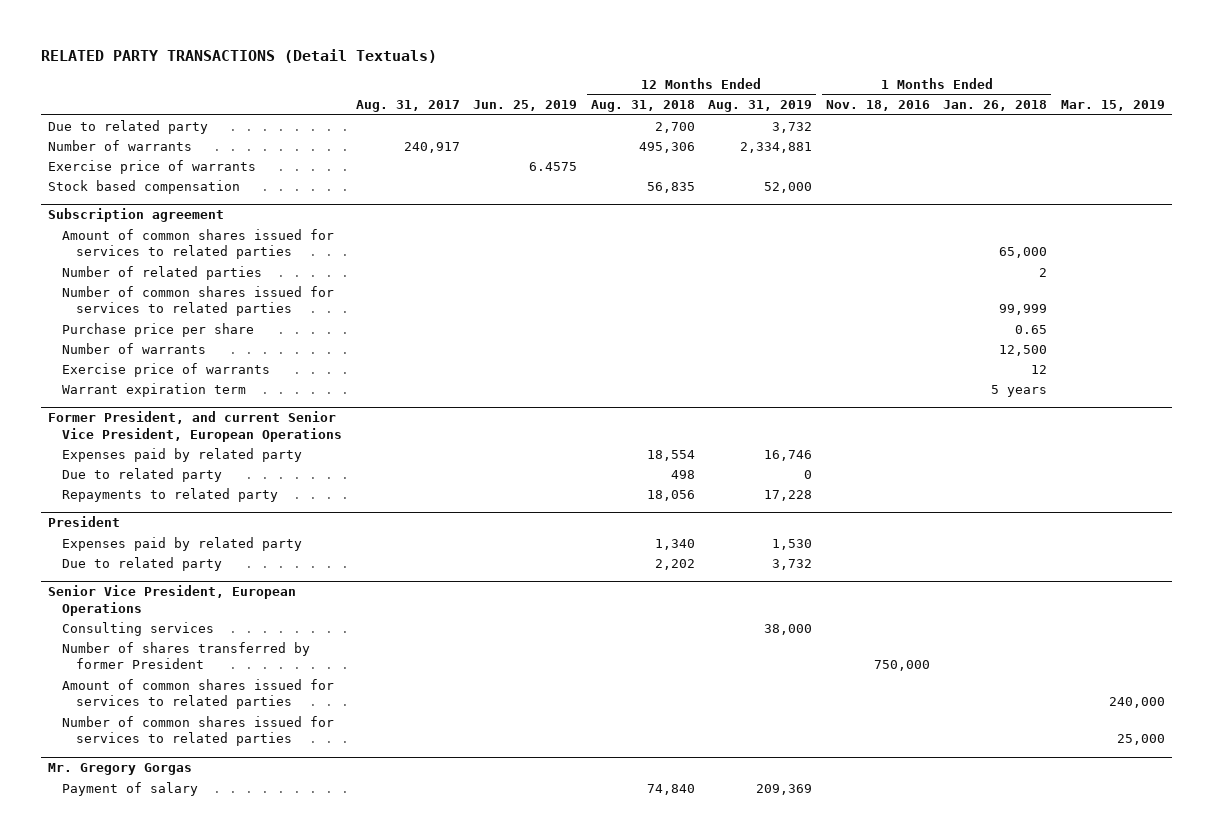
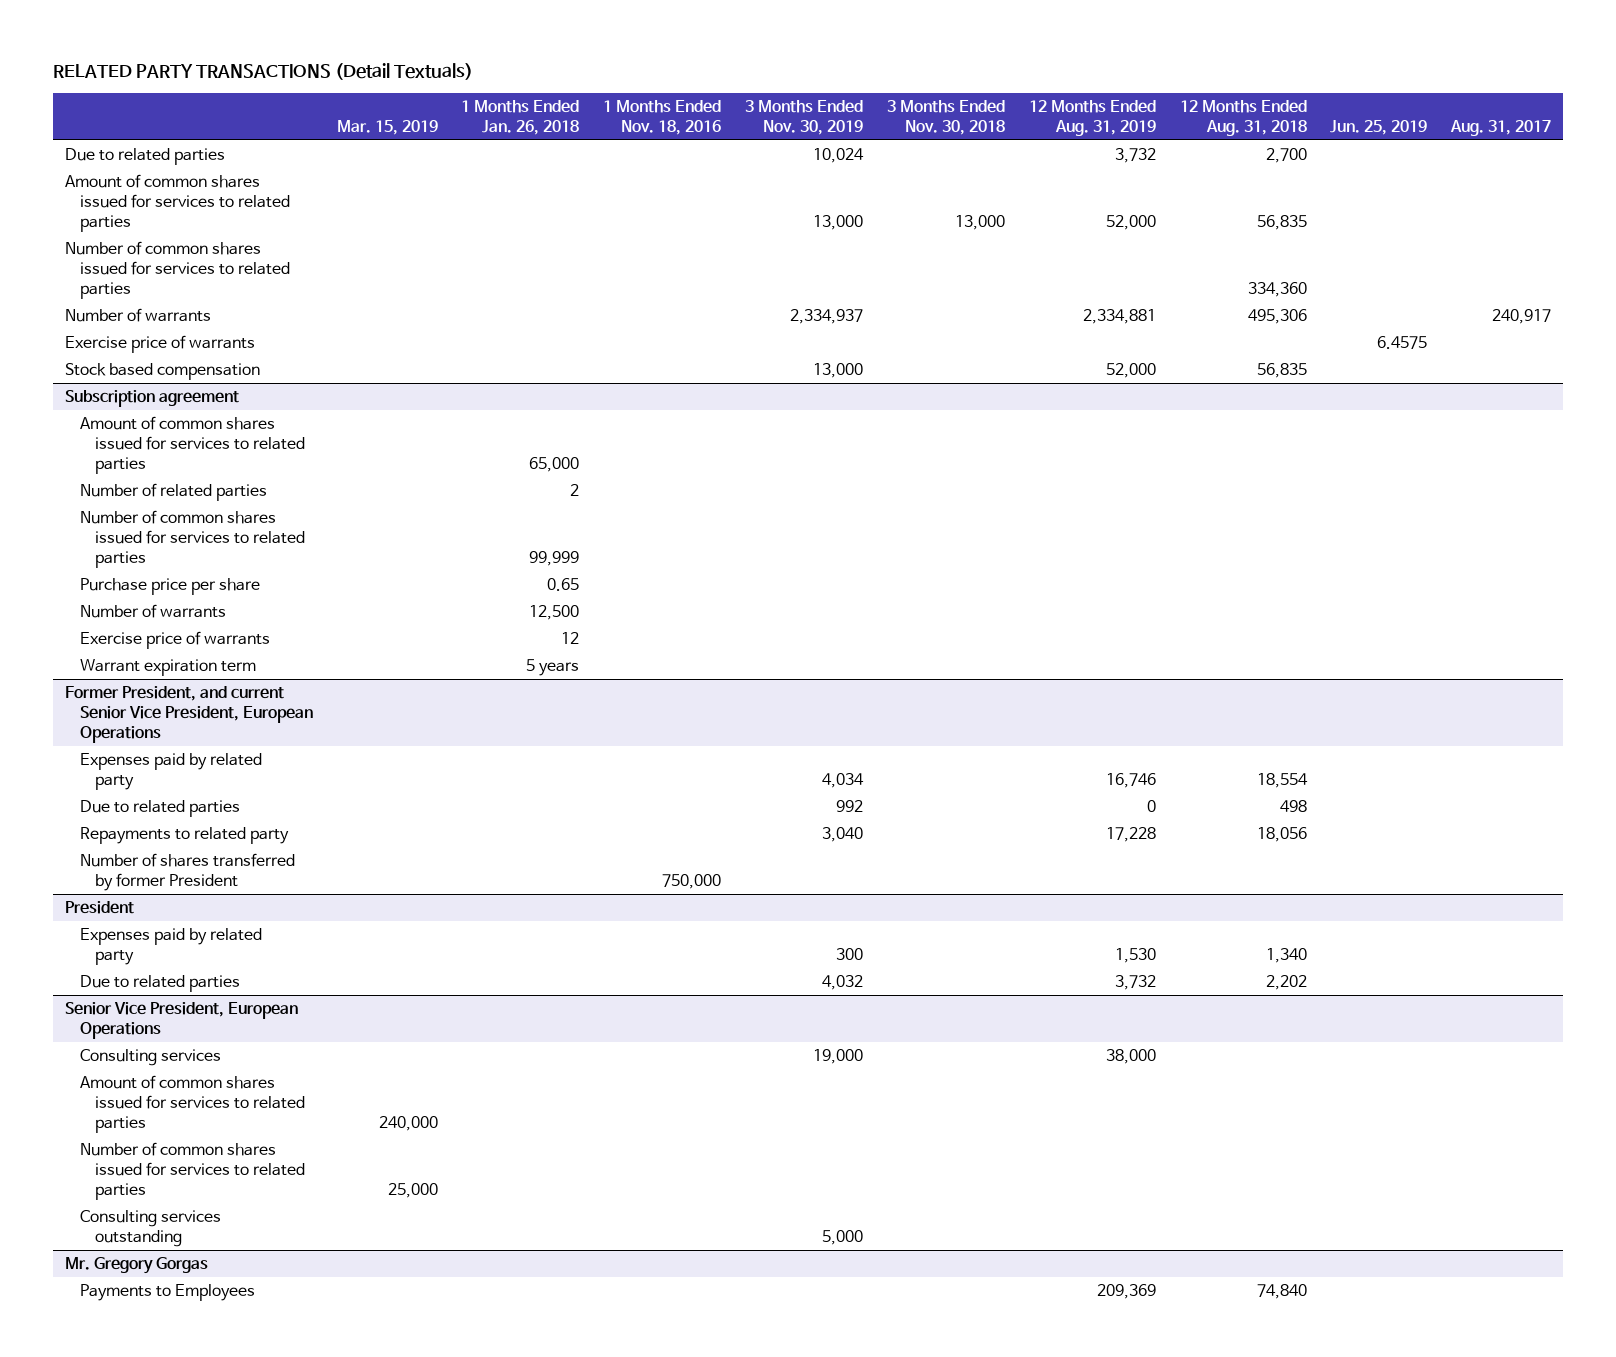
none -> [745,99,864,135] 3 Months Ended Nov. 30, 2019
none -> [886,99,1005,135] 3 Months Ended Nov. 30, 2018
[47,119,208,134] Due to related party -> [65,147,226,165] Due to related parties
none -> [65,173,290,232] Amount of common shares issued for services to related parties
none -> [65,240,290,299] Number of common shares issued for services to related parties
[61,467,222,482] Due to related party -> [79,799,240,817] Due to related parties
none -> [79,852,295,891] Number of shares transferred by former President
[61,556,222,571] Due to related party -> [79,974,240,992] Due to related parties
[61,641,310,670] Number of shares transferred by former President -> none
none -> [79,1209,221,1247] Consulting services outstanding
[61,781,198,796] Payment of salary -> [79,1283,255,1301] Payments to Employees

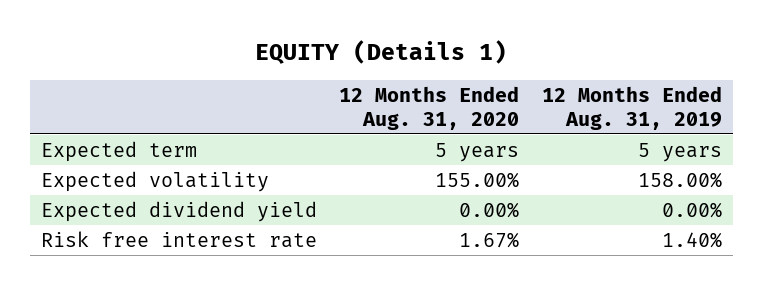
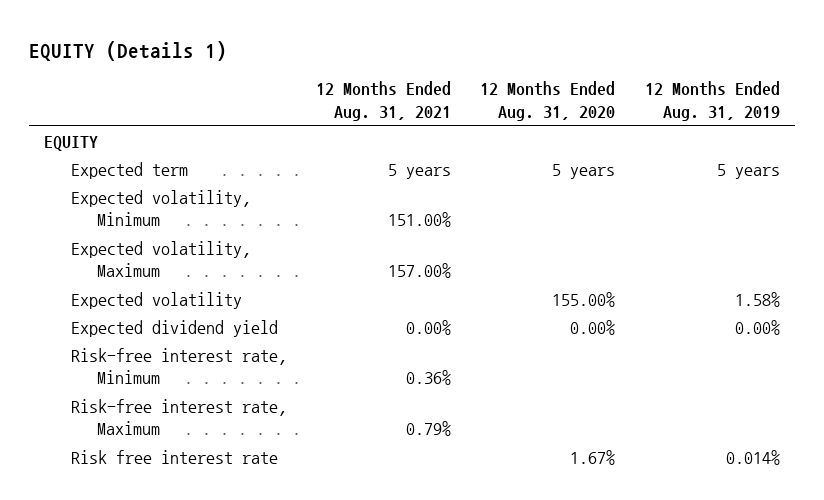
none -> [316,81,452,122] 12 Months Ended Aug. 31, 2021
none -> [43,135,98,151] EQUITY
none -> [70,189,251,227] Expected volatility, Minimum
none -> [70,240,251,278] Expected volatility, Maximum
[637,171,722,188] 158.00% -> [734,291,780,307] 1.58%
none -> [70,347,287,385] Risk-free interest rate, Minimum
none -> [70,398,287,436] Risk-free interest rate, Maximum
[661,231,722,248] 1.40% -> [725,449,780,465] 0.014%

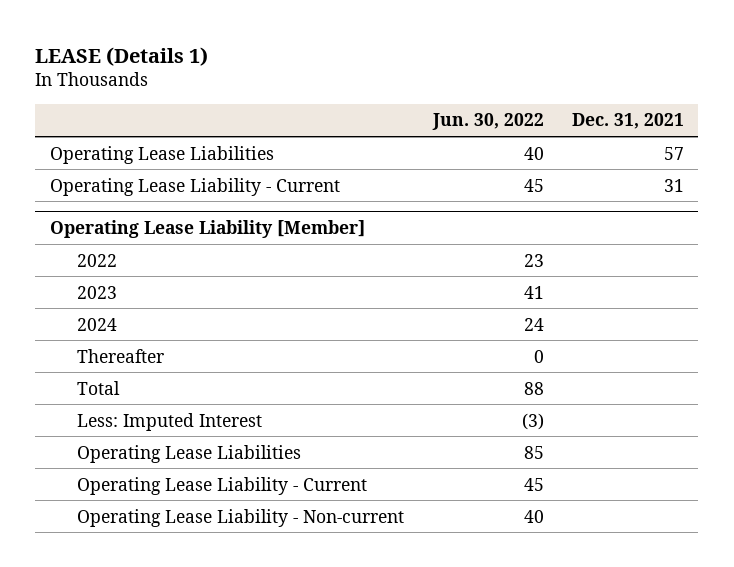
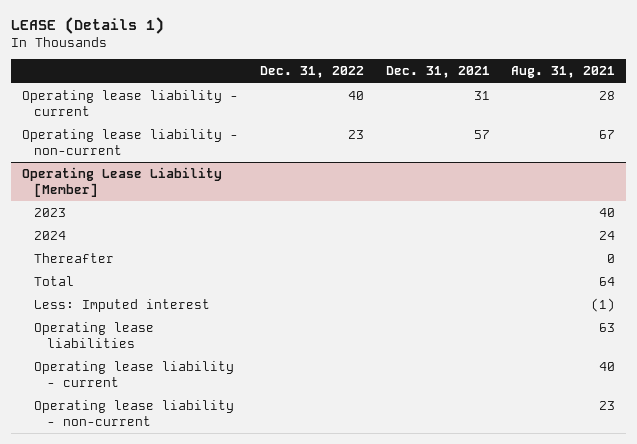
[431,113,544,131] Jun. 30, 2022 -> none
none -> [259,66,364,79] Dec. 31, 2022
none -> [511,66,616,79] Aug. 31, 2021
[49,145,274,164] Operating Lease Liabilities -> none
[49,177,340,196] Operating Lease Liability - Current -> [21,90,238,116] Operating lease liability - current
none -> [21,129,238,155] Operating lease liability - non-current
[77,253,118,267] 2022 -> none
[77,412,263,431] Less: Imputed Interest -> [34,299,211,313] Less: Imputed interest
[77,444,302,463] Operating Lease Liabilities -> [34,322,155,348] Operating lease liabilities
[77,476,368,495] Operating Lease Liability - Current -> [34,361,235,387] Operating lease liability - current
[77,508,405,527] Operating Lease Liability - Non-current -> [34,400,235,426] Operating lease liability - non-current

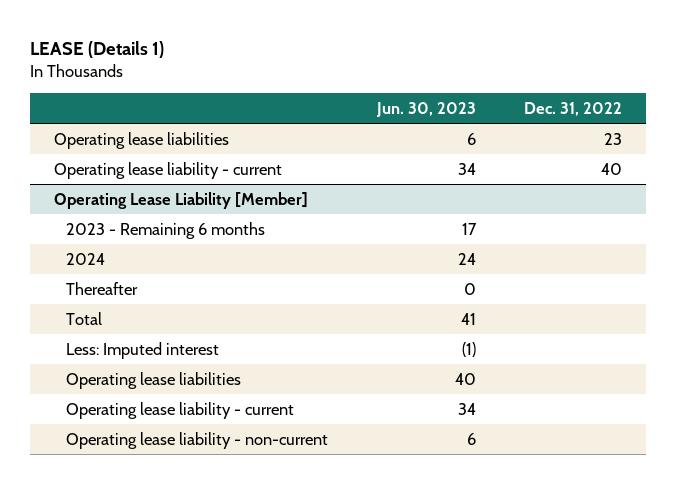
[385,66,490,79] Dec. 31, 2021 -> none
[511,66,616,79] Aug. 31, 2021 -> none
none -> [375,102,476,118] Jun. 30, 2023
none -> [54,131,230,149] Operating lease liabilities
[21,129,238,155] Operating lease liability - non-current -> none
[34,208,67,218] 2023 -> [66,221,266,239] 2023 - Remaining 6 months

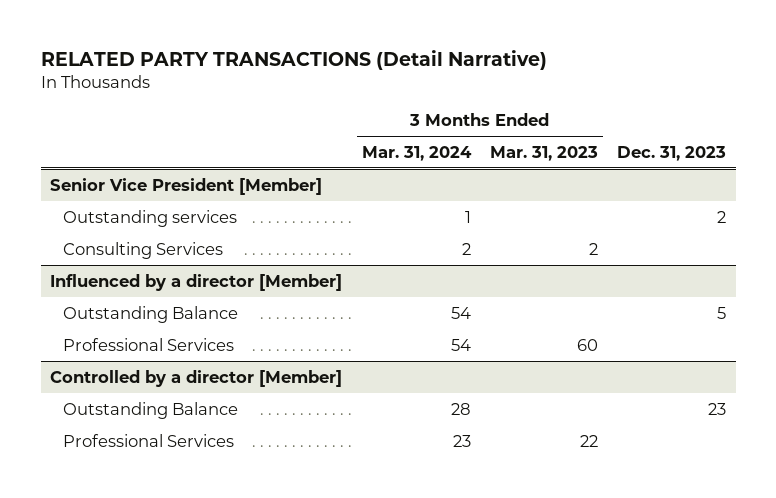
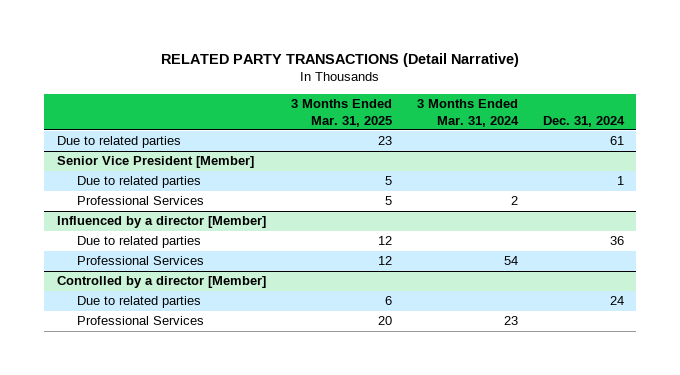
[489,145,598,161] Mar. 31, 2023 -> none
[616,145,726,161] Dec. 31, 2023 -> none
none -> [290,99,392,127] 3 Months Ended Mar. 31, 2025
none -> [542,115,625,127] Dec. 31, 2024
none -> [56,136,181,149] Due to related parties
[63,209,238,227] Outstanding services -> none
[63,241,224,259] Consulting Services -> none
none -> [76,176,201,189] Due to related parties
none -> [76,196,204,206] Professional Services
[63,305,239,323] Outstanding Balance -> none
none -> [76,236,201,249] Due to related parties
[63,401,239,419] Outstanding Balance -> none
none -> [76,296,201,309] Due to related parties

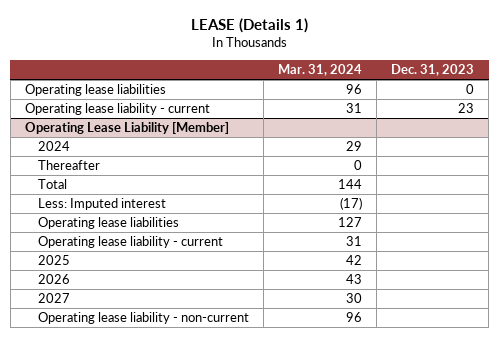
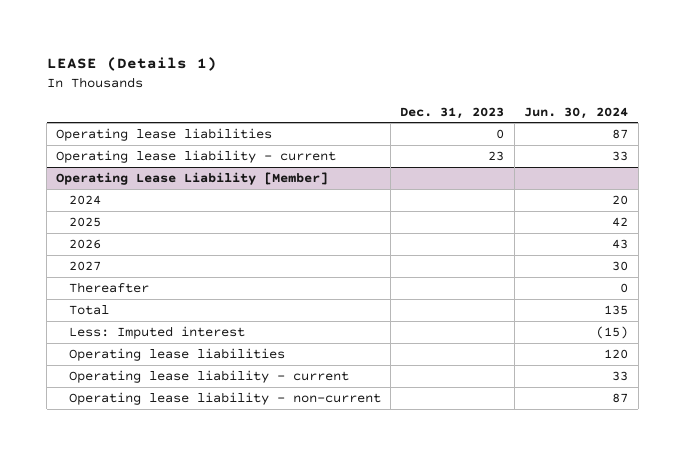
[278,64,363,77] Mar. 31, 2024 -> none
none -> [524,106,629,119] Jun. 30, 2024
[38,255,71,266] 2025 -> [68,217,101,228] 2025
[38,274,71,285] 2026 -> [68,239,101,250] 2026
[38,293,71,304] 2027 -> [68,261,101,272] 2027

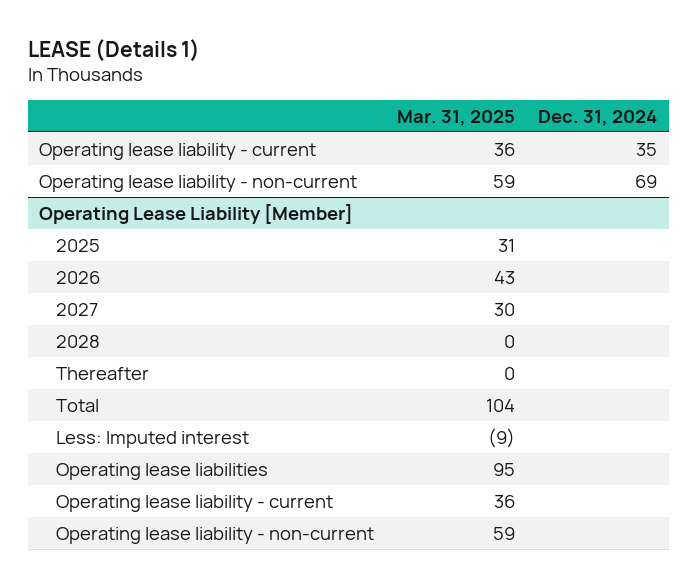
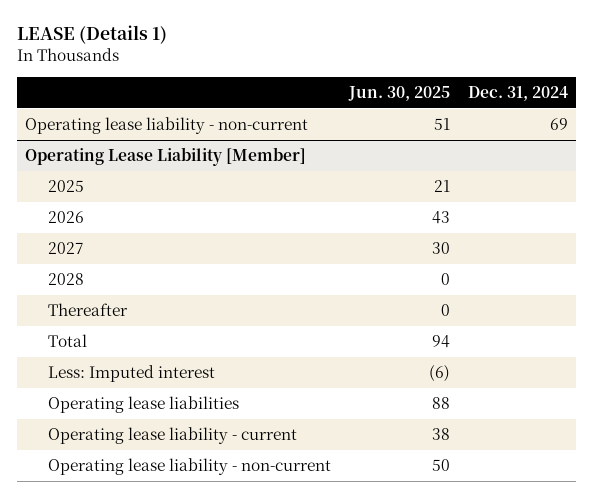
[397,109,516,126] Mar. 31, 2025 -> none
none -> [347,85,450,101] Jun. 30, 2025
[39,142,317,160] Operating lease liability - current -> none

